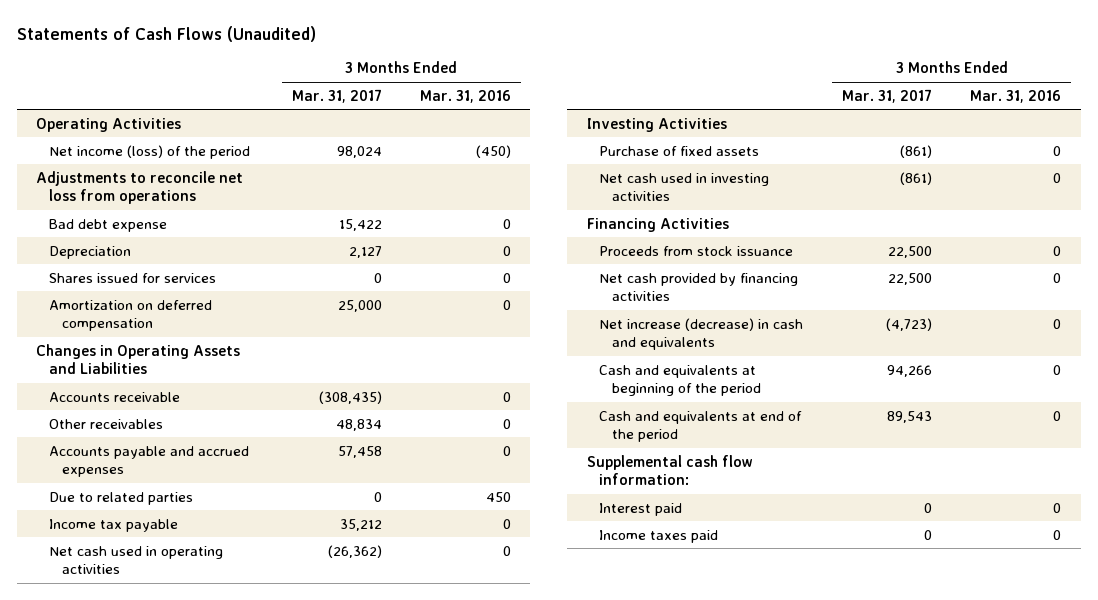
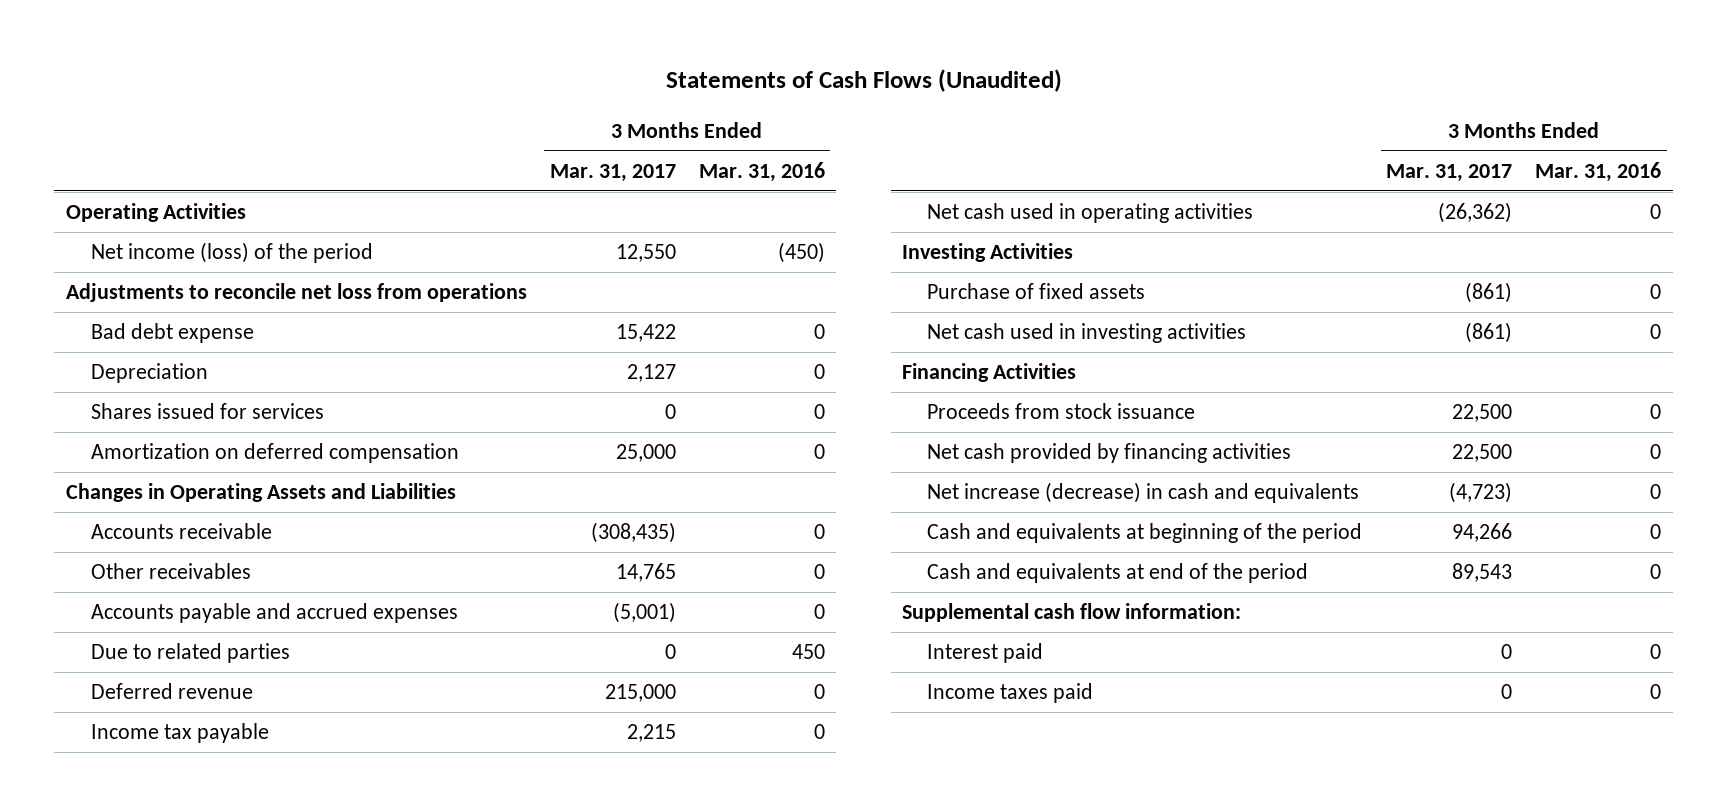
[336,145,382,158] 98,024 -> [615,244,676,263] 12,550
[335,418,382,431] 48,834 -> [615,563,676,583] 14,765
[337,445,382,458] 57,458 -> [612,602,676,624] (5,001)
none -> [90,683,253,700] Deferred revenue
[339,518,382,531] 35,212 -> [626,724,676,743] 2,215

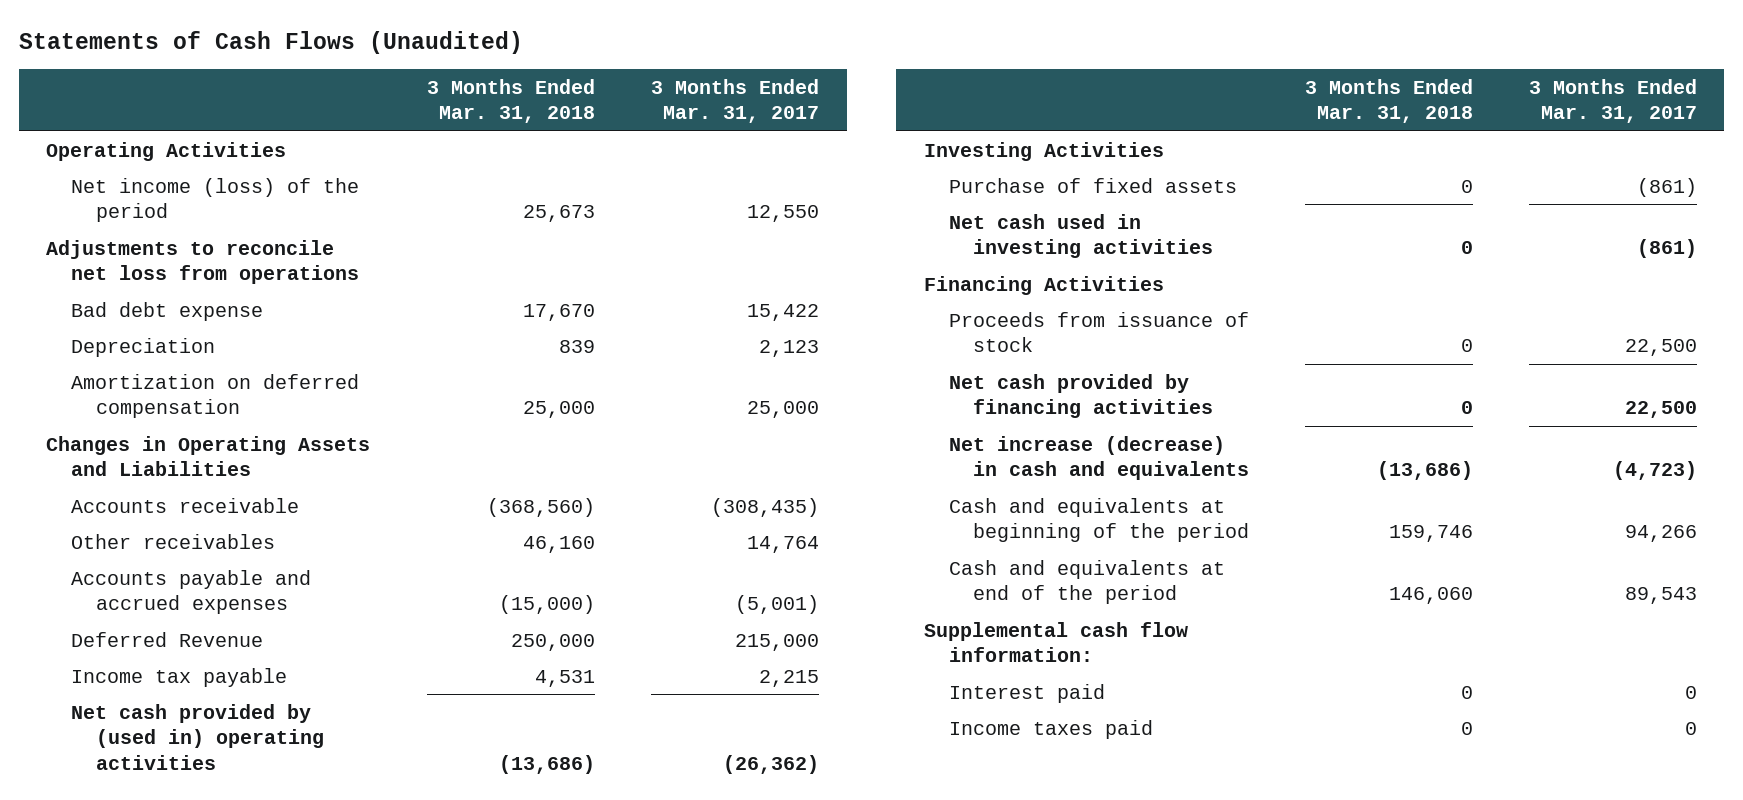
[698,161,825,182] Mar. 31, 2016 -> none
none -> [427,78,596,124] 3 Months Ended Mar. 31, 2018
[90,403,324,420] Shares issued for services -> none
[626,364,676,383] 2,127 -> [758,339,819,357] 2,123
[615,563,676,583] 14,765 -> [746,535,819,553] 14,764
[90,643,290,664] Due to related parties -> none
[90,683,253,700] Deferred revenue -> [71,631,264,647] Deferred Revenue
[927,203,1254,224] Net cash used in operating activities -> [71,703,324,770] Net cash provided by (used in) operating activities
[927,403,1196,420] Proceeds from stock issuance -> [948,311,1249,353] Proceeds from issuance of stock

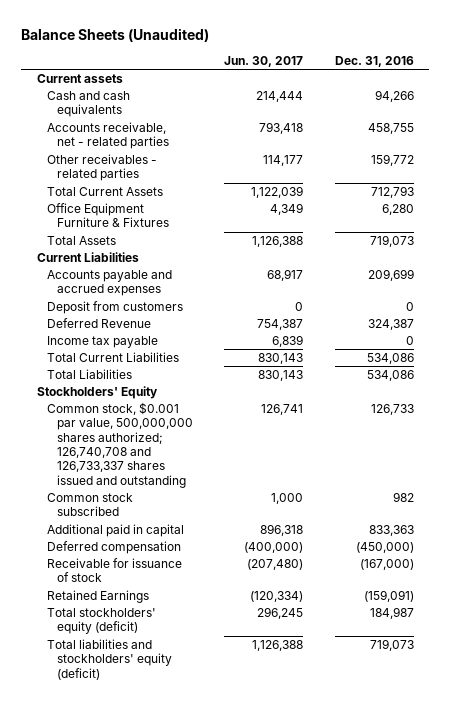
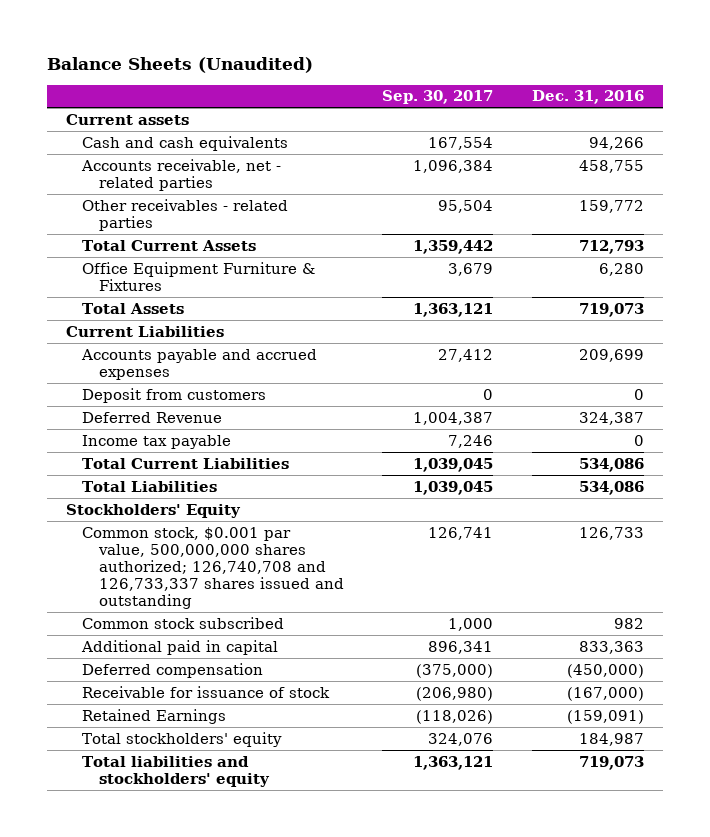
[224,55,304,67] Jun. 30, 2017 -> none
none -> [382,90,494,105] Sep. 30, 2017
[46,608,156,635] Total stockholders' equity (deficit) -> [82,731,283,747] Total stockholders' equity
[46,639,173,680] Total liabilities and stockholders' equity (deficit) -> [82,755,270,787] Total liabilities and stockholders' equity

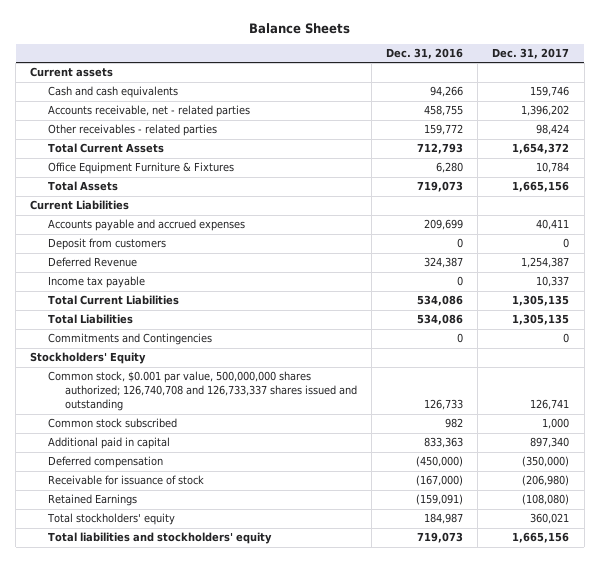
[46,56,313,73] Balance Sheets (Unaudited) -> [248,22,350,34] Balance Sheets
[382,90,494,105] Sep. 30, 2017 -> none
none -> [492,48,570,60] Dec. 31, 2017
none -> [47,333,212,346] Commitments and Contingencies

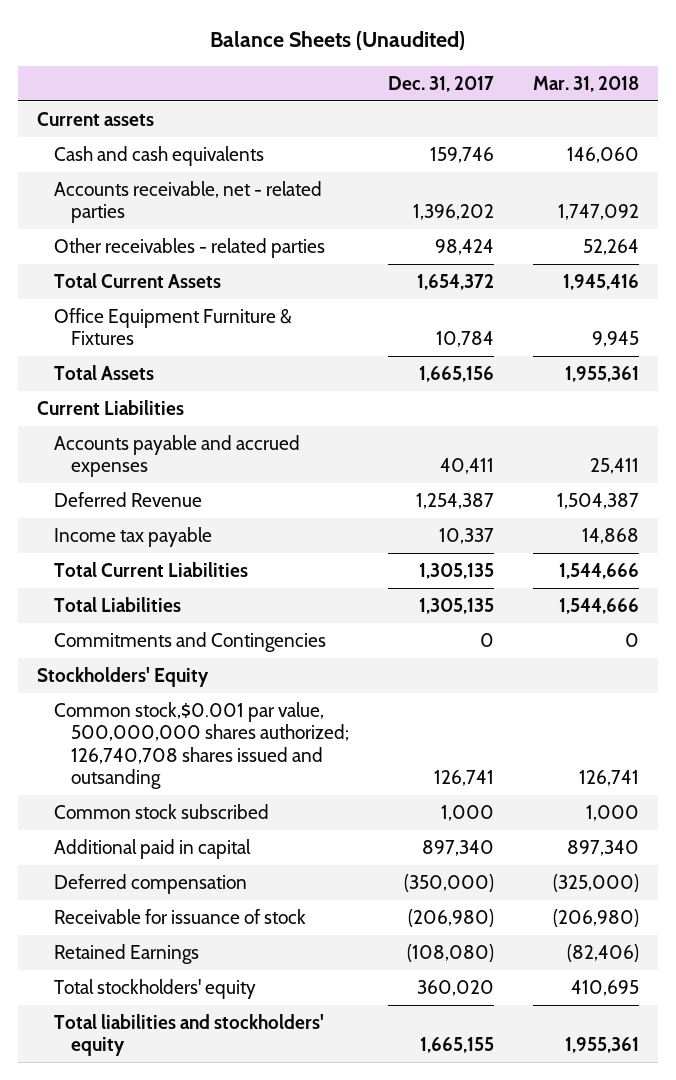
[248,22,350,34] Balance Sheets -> [209,30,465,50] Balance Sheets (Unaudited)
[386,48,464,60] Dec. 31, 2016 -> none
none -> [532,75,639,92] Mar. 31, 2018
[47,238,166,251] Deposit from customers -> none
[47,371,357,412] Common stock, $0.001 par value, 500,000,000 shares authorized; 126,740,708 and 126,733,337 shares issued and outstanding -> [54,702,350,789] Common stock,$0.001 par value, 500,000,000 shares authorized; 126,740,708 shares issued and outsanding
[530,513,570,525] 360,021 -> [417,980,495,997] 360,020
[512,532,570,544] 1,665,156 -> [420,1037,495,1054] 1,665,155

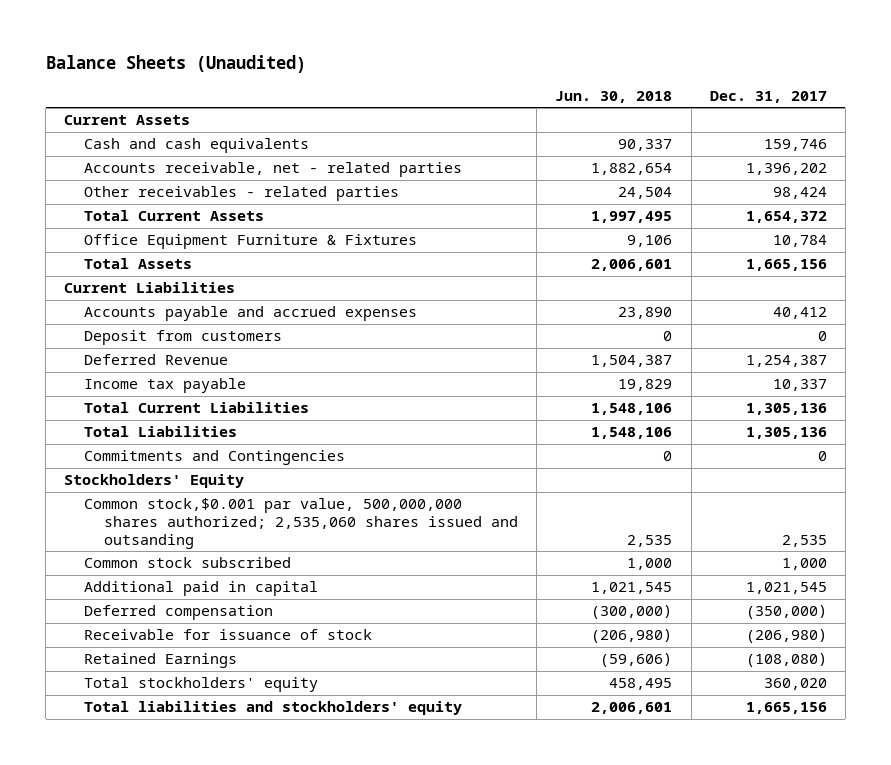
[532,75,639,92] Mar. 31, 2018 -> none
none -> [555,90,673,103] Jun. 30, 2018
[36,112,154,127] Current assets -> [64,115,191,126] Current Assets
[440,458,495,475] 40,411 -> [772,307,827,320] 40,412
none -> [84,330,283,346] Deposit from customers
[419,563,495,580] 1,305,135 -> [745,403,827,416] 1,305,136
[419,598,495,615] 1,305,135 -> [745,427,827,440] 1,305,136
[54,702,350,789] Common stock,$0.001 par value, 500,000,000 shares authorized; 126,740,708 shares issued and outsanding -> [84,498,519,549] Common stock,$0.001 par value, 500,000,000 shares authorized; 2,535,060 shares issued and outsanding
[434,769,495,786] 126,741 -> [781,534,827,547] 2,535
[422,840,495,857] 897,340 -> [745,582,827,595] 1,021,545
[420,1037,495,1054] 1,665,155 -> [745,702,827,715] 1,665,156

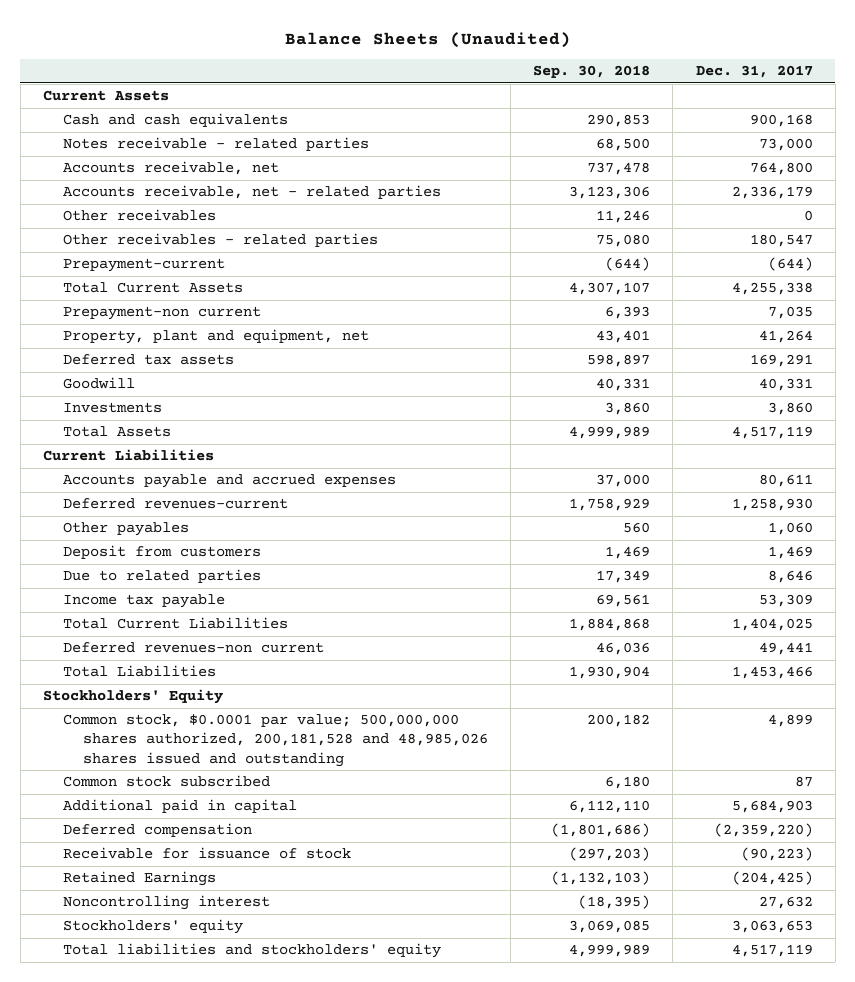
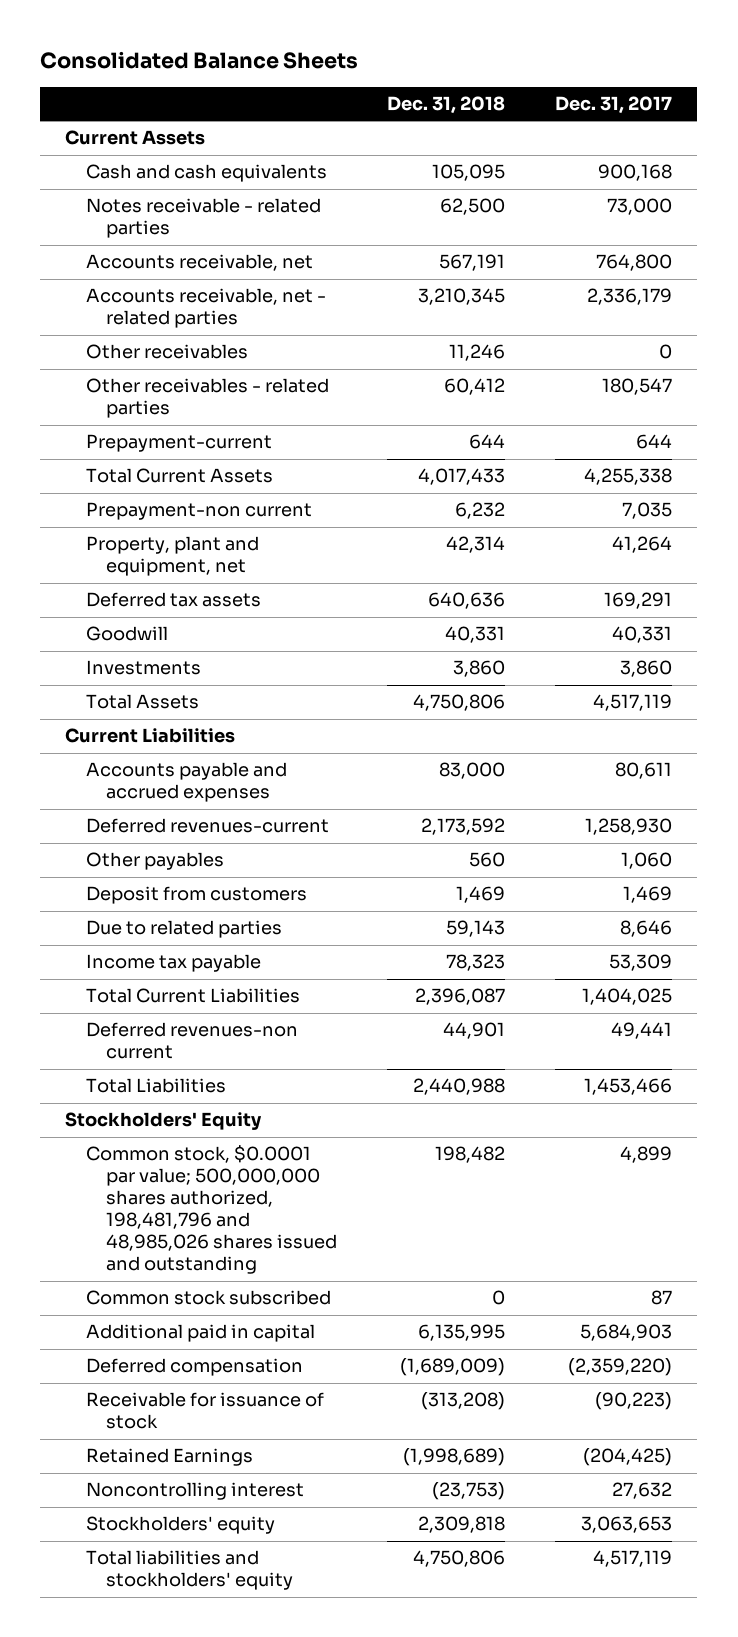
[284,31,571,48] Balance Sheets (Unaudited) -> [40,51,359,70] Consolidated Balance Sheets
[533,65,651,79] Sep. 30, 2018 -> none
none -> [387,96,506,115] Dec. 31, 2018
[767,257,813,272] (644) -> [636,434,673,450] 644
[62,714,488,767] Common stock, $0.0001 par value; 500,000,000 shares authorized, 200,181,528 and 48,985,026 shares issued and outstanding -> [85,1145,338,1275] Common stock, $0.0001 par value; 500,000,000 shares authorized, 198,481,796 and 48,985,026 shares issued and outstanding

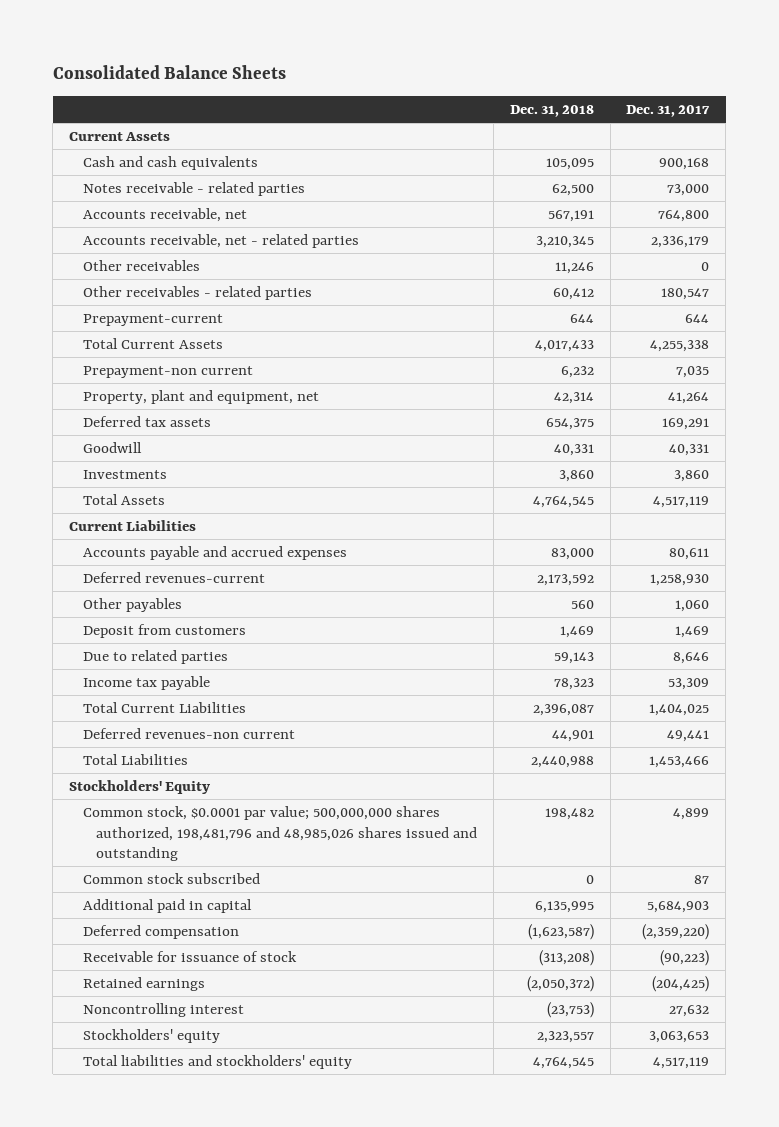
[428,592,506,610] 640,636 -> [545,417,594,430] 654,375
[413,694,506,712] 4,750,806 -> [532,495,594,508] 4,764,545
[400,1358,506,1377] (1,689,009) -> [527,923,594,940] (1,623,587)
[85,1448,253,1467] Retained Earnings -> [82,976,205,991] Retained earnings
[403,1448,506,1467] (1,998,689) -> [526,975,594,992] (2,050,372)
[418,1516,506,1534] 2,309,818 -> [536,1030,594,1043] 2,323,557
[413,1550,506,1568] 4,750,806 -> [532,1056,594,1069] 4,764,545

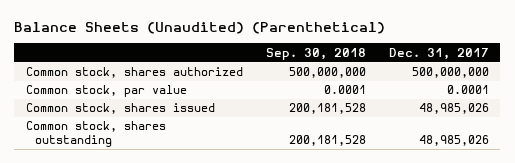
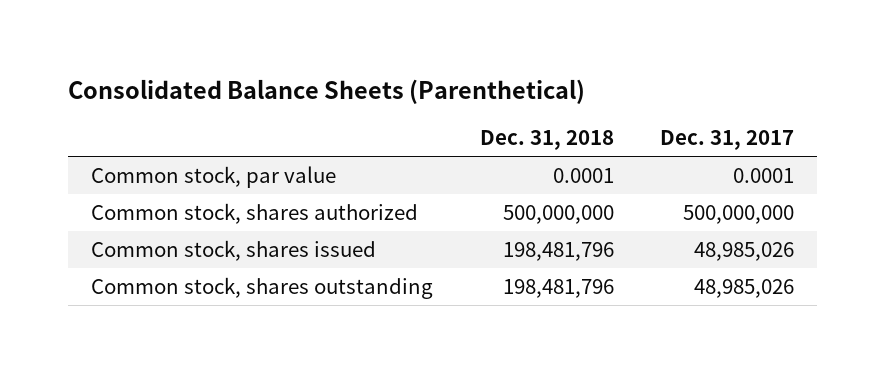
[14,21,386,34] Balance Sheets (Unaudited) (Parenthetical) -> [67,79,585,105] Consolidated Balance Sheets (Parenthetical)
[265,47,366,60] Sep. 30, 2018 -> none
none -> [479,130,614,151] Dec. 31, 2018
[25,67,243,79] Common stock, shares authorized -> [90,202,418,224] Common stock, shares authorized

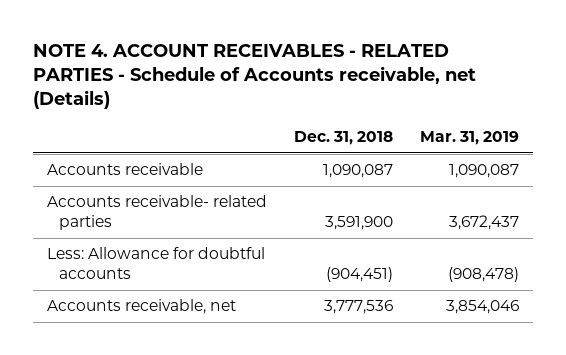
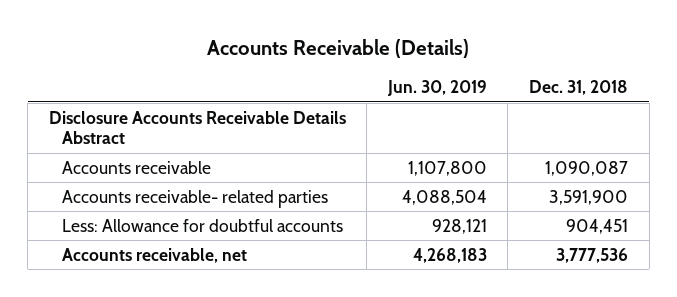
[33,44,477,110] NOTE 4. ACCOUNT RECEIVABLES - RELATED PARTIES - Schedule of Accounts receivable, net (Details) -> [207,39,470,59] Accounts Receivable (Details)
[420,131,520,146] Mar. 31, 2019 -> none
none -> [386,80,487,97] Jun. 30, 2019
none -> [48,110,346,145] Disclosure Accounts Receivable Details Abstract
[325,267,393,283] (904,451) -> [566,218,629,234] 904,451

